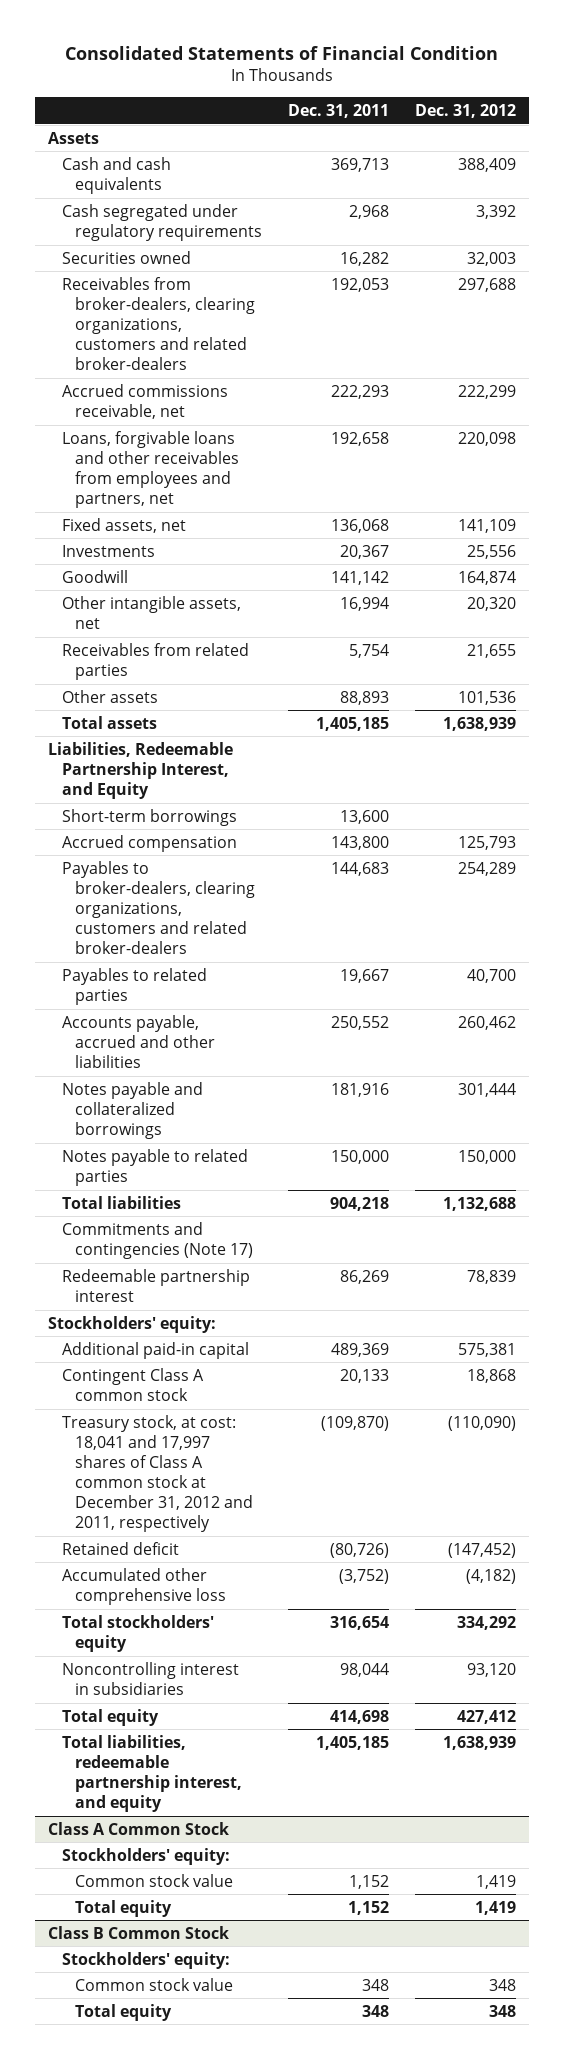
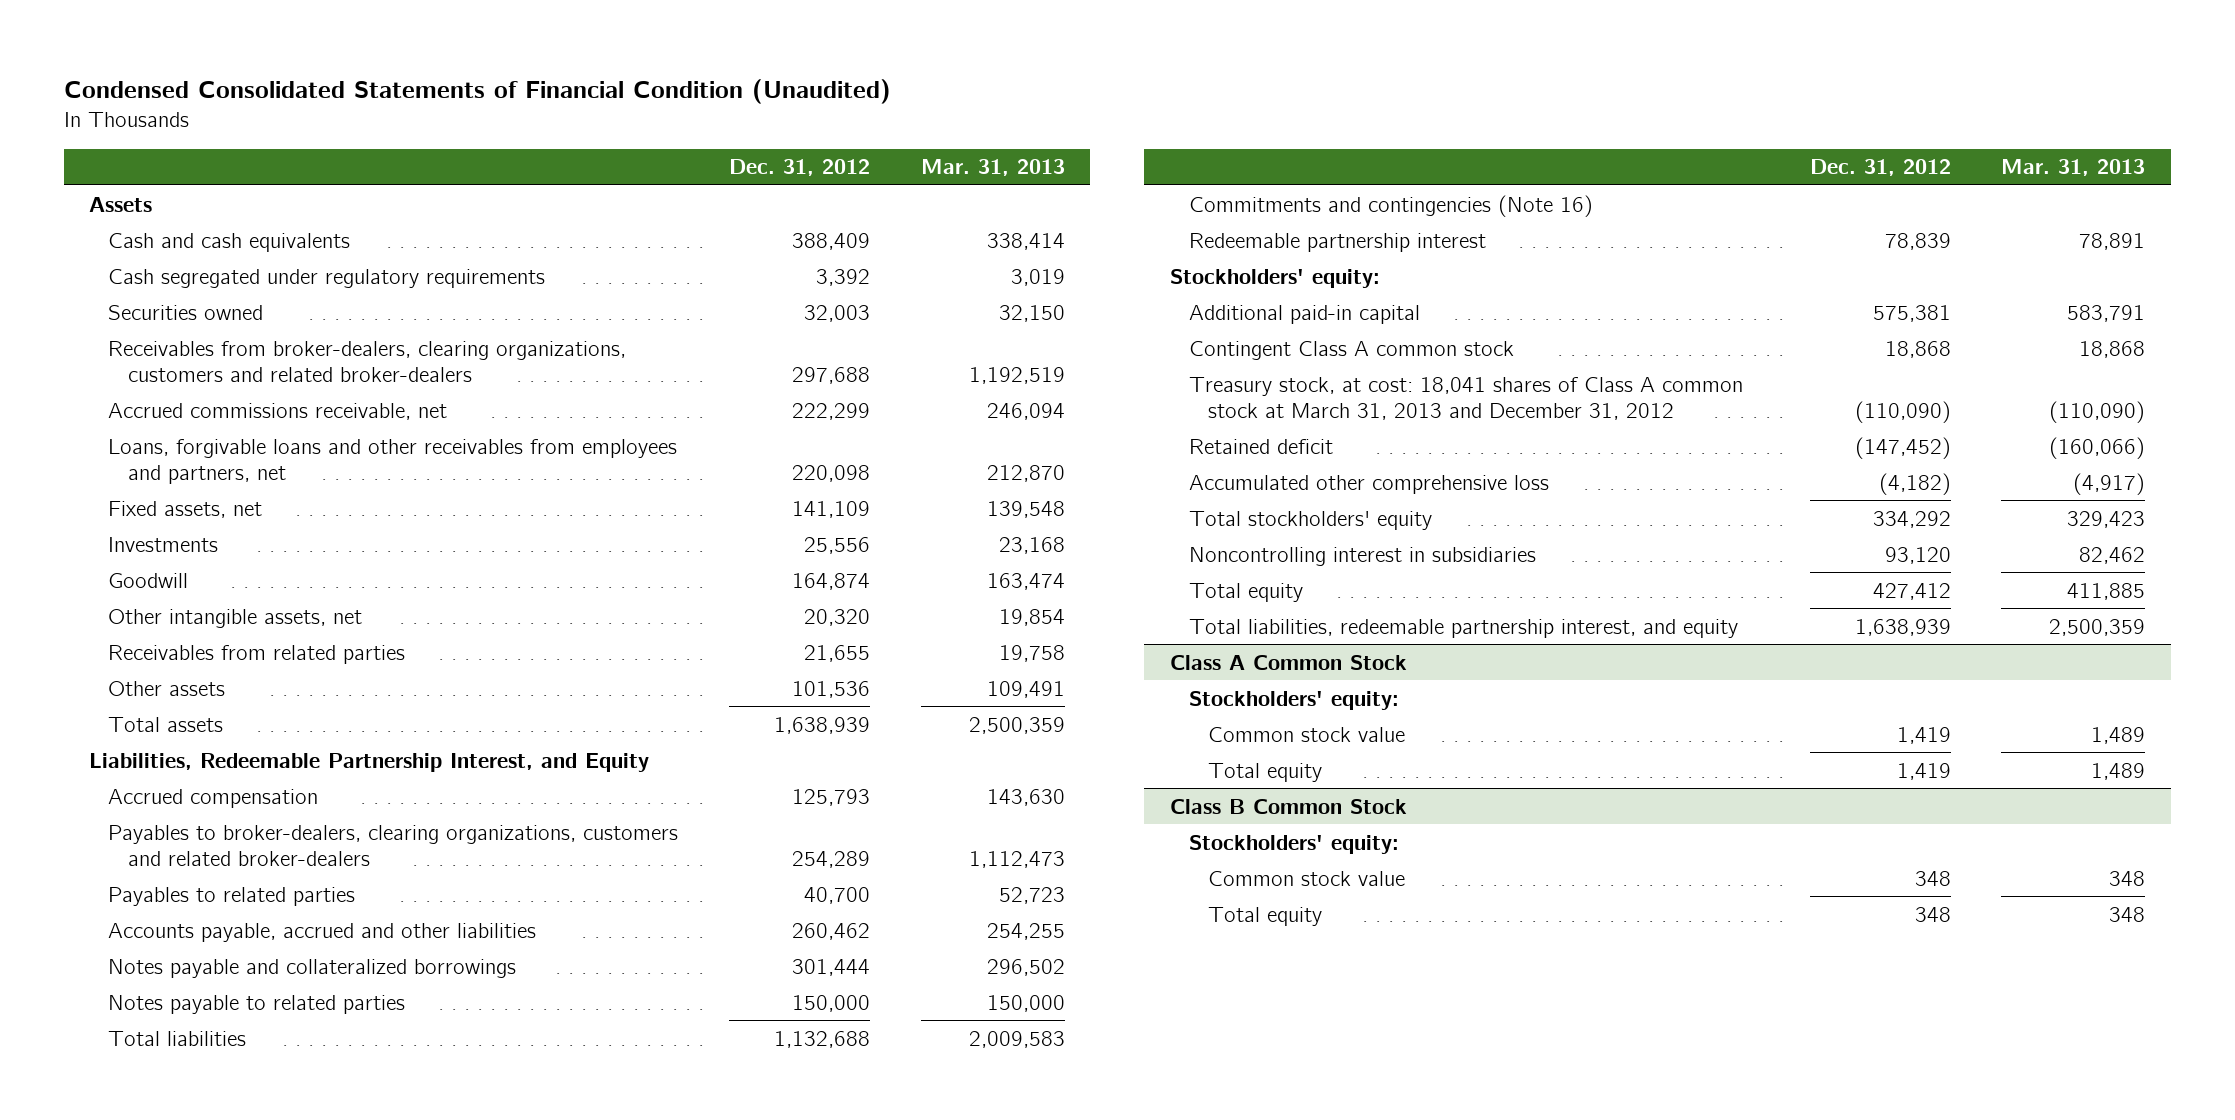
[64,45,498,60] Consolidated Statements of Financial Condition -> [63,78,891,104] Condensed Consolidated Statements of Financial Condition (Unaudited)
[287,104,389,119] Dec. 31, 2011 -> none
none -> [920,159,1065,177] Mar. 31, 2013
[61,808,237,826] Short-term borrowings -> none
[61,1221,254,1259] Commitments and contingencies (Note 17) -> [1188,194,1593,217] Commitments and contingencies (Note 16)
[61,1414,254,1533] Treasury stock, at cost: 18,041 and 17,997 shares of Class A common stock at December 31, 2012 and 2011, respectively -> [1188,376,1743,420] Treasury stock, at cost: 18,041 shares of Class A common stock at March 31, 2013 and December 31, 2012

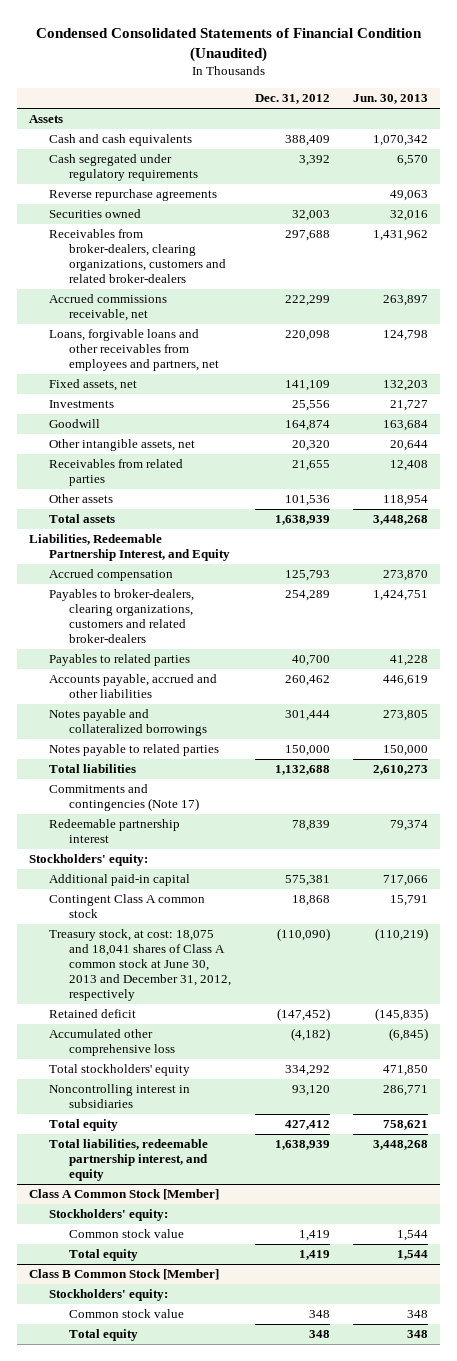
[920,159,1065,177] Mar. 31, 2013 -> none
none -> [353,94,429,105] Jun. 30, 2013
none -> [49,189,218,202] Reverse repurchase agreements
[1188,194,1593,217] Commitments and contingencies (Note 16) -> [49,784,200,812] Commitments and contingencies (Note 17)
[1188,376,1743,420] Treasury stock, at cost: 18,041 shares of Class A common stock at March 31, 2013 and December 31, 2012 -> [49,929,232,1002] Treasury stock, at cost: 18,075 and 18,041 shares of Class A common stock at June 30, 2013 and December 31, 2012, respectively
[1169,654,1407,670] Class A Common Stock -> [29,1189,220,1201] Class A Common Stock [Member]
[1169,798,1407,814] Class B Common Stock -> [29,1269,220,1281] Class B Common Stock [Member]

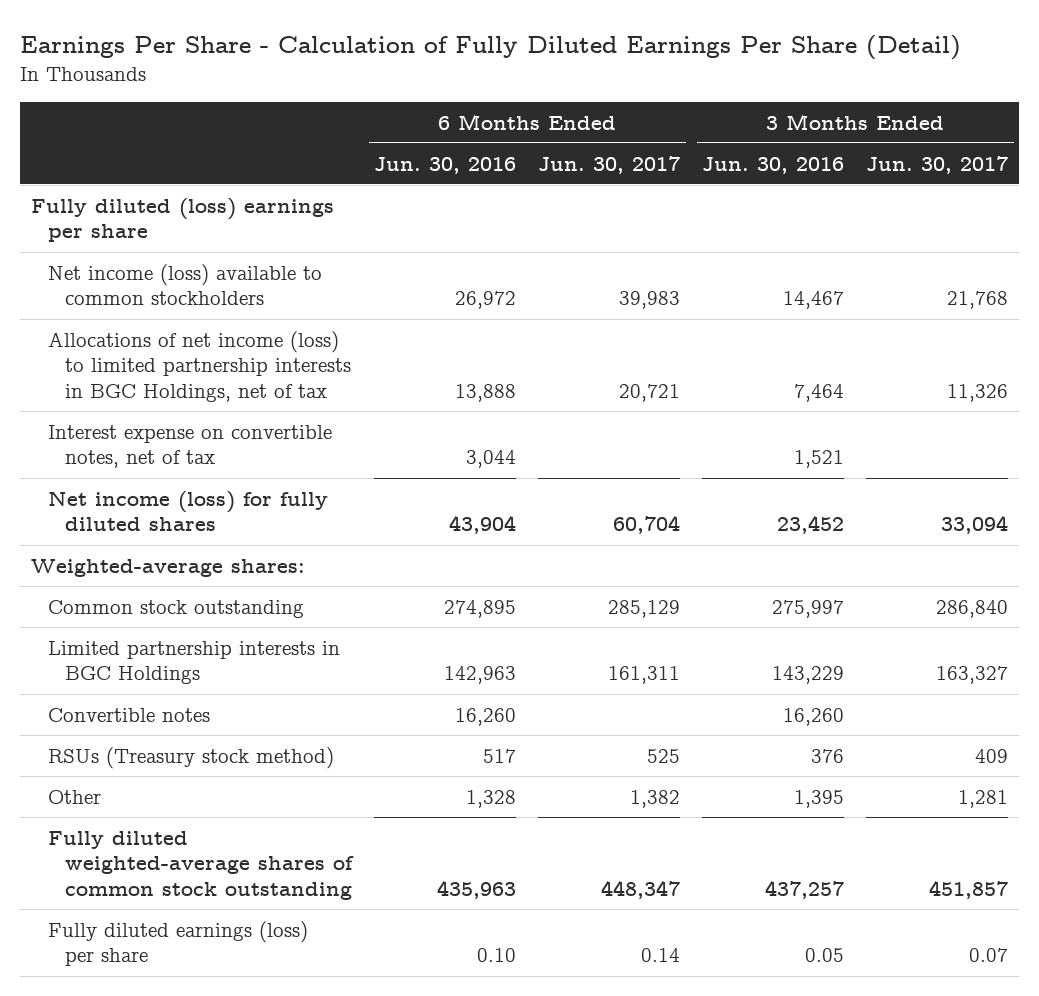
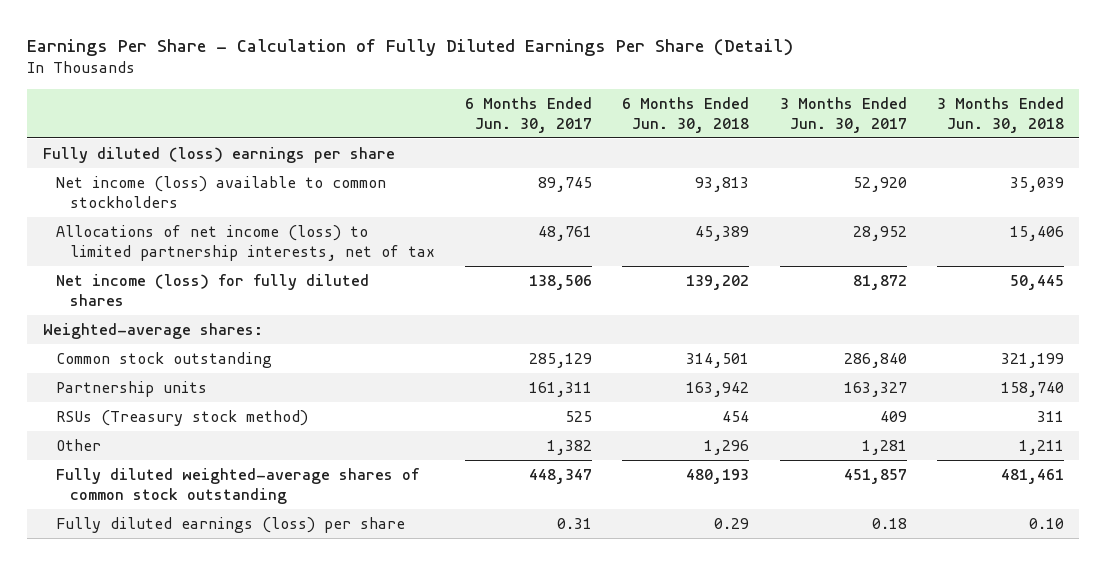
[374,156,517,174] Jun. 30, 2016 -> none
[702,156,845,174] Jun. 30, 2016 -> none
none -> [622,96,750,133] 6 Months Ended Jun. 30, 2018
none -> [936,96,1064,133] 3 Months Ended Jun. 30, 2018
[48,424,333,469] Interest expense on convertible notes, net of tax -> none
[619,291,681,310] 39,983 -> [538,176,593,192] 89,745
[947,291,1009,310] 21,768 -> [852,176,907,192] 52,920
[48,330,352,403] Allocations of net income (loss) to limited partnership interests in BGC Holdings, net of tax -> [56,224,435,261] Allocations of net income (loss) to limited partnership interests, net of tax
[619,384,681,403] 20,721 -> [538,225,593,241] 48,761
[947,384,1009,403] 11,326 -> [852,225,907,241] 28,952
[613,515,681,535] 60,704 -> [529,274,593,290] 138,506
[941,515,1009,535] 33,094 -> [852,274,907,290] 81,872
[48,707,211,722] Convertible notes -> none
[48,640,341,685] Limited partnership interests in BGC Holdings -> [56,380,208,397] Partnership units
[641,948,681,963] 0.14 -> [557,517,593,529] 0.31
[969,948,1009,963] 0.07 -> [871,517,907,529] 0.18

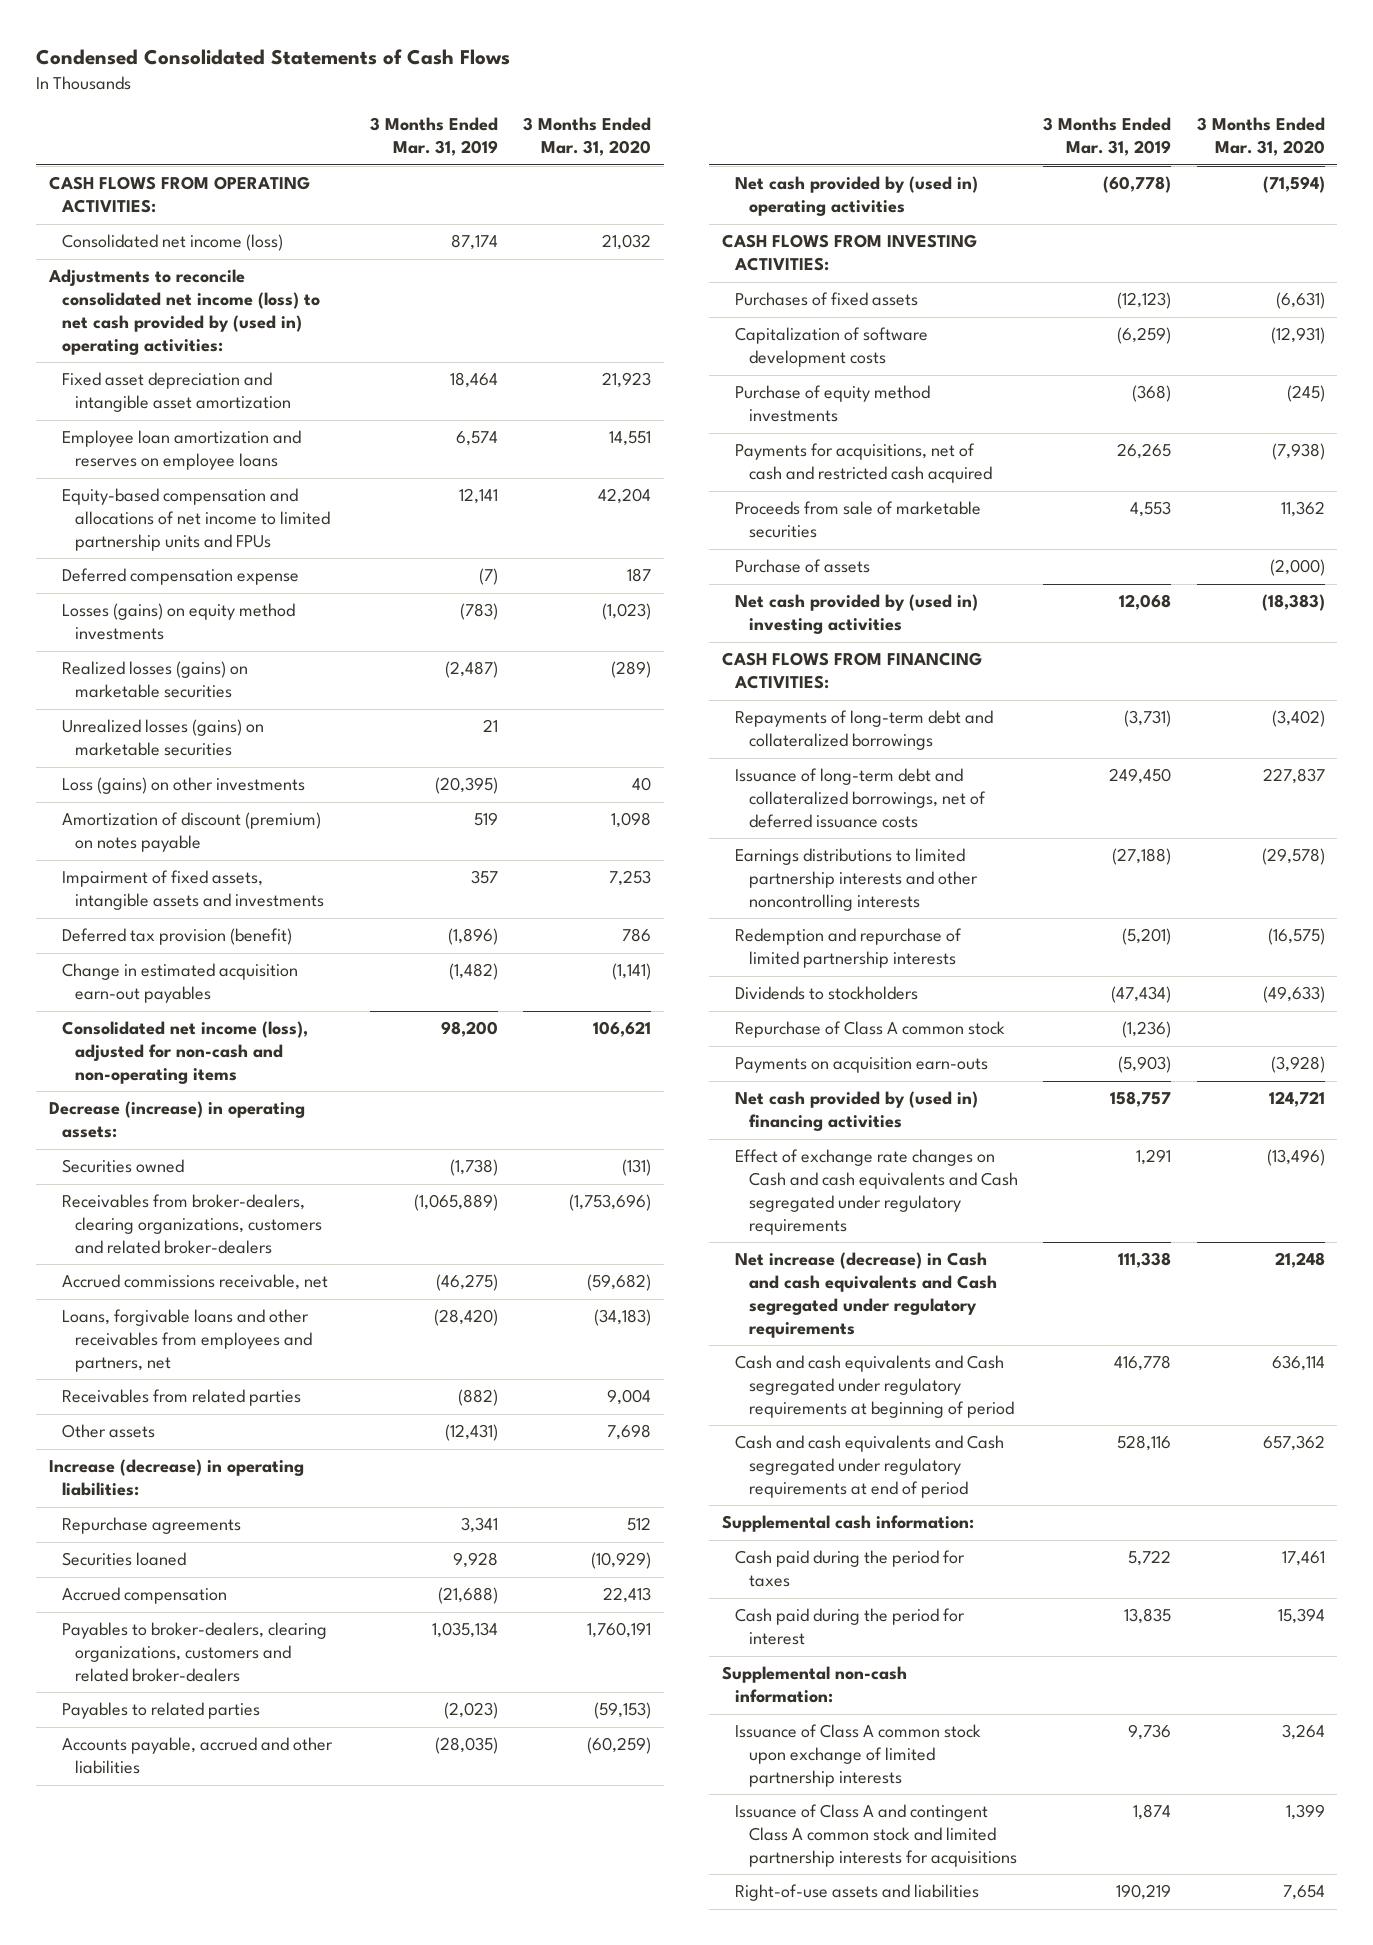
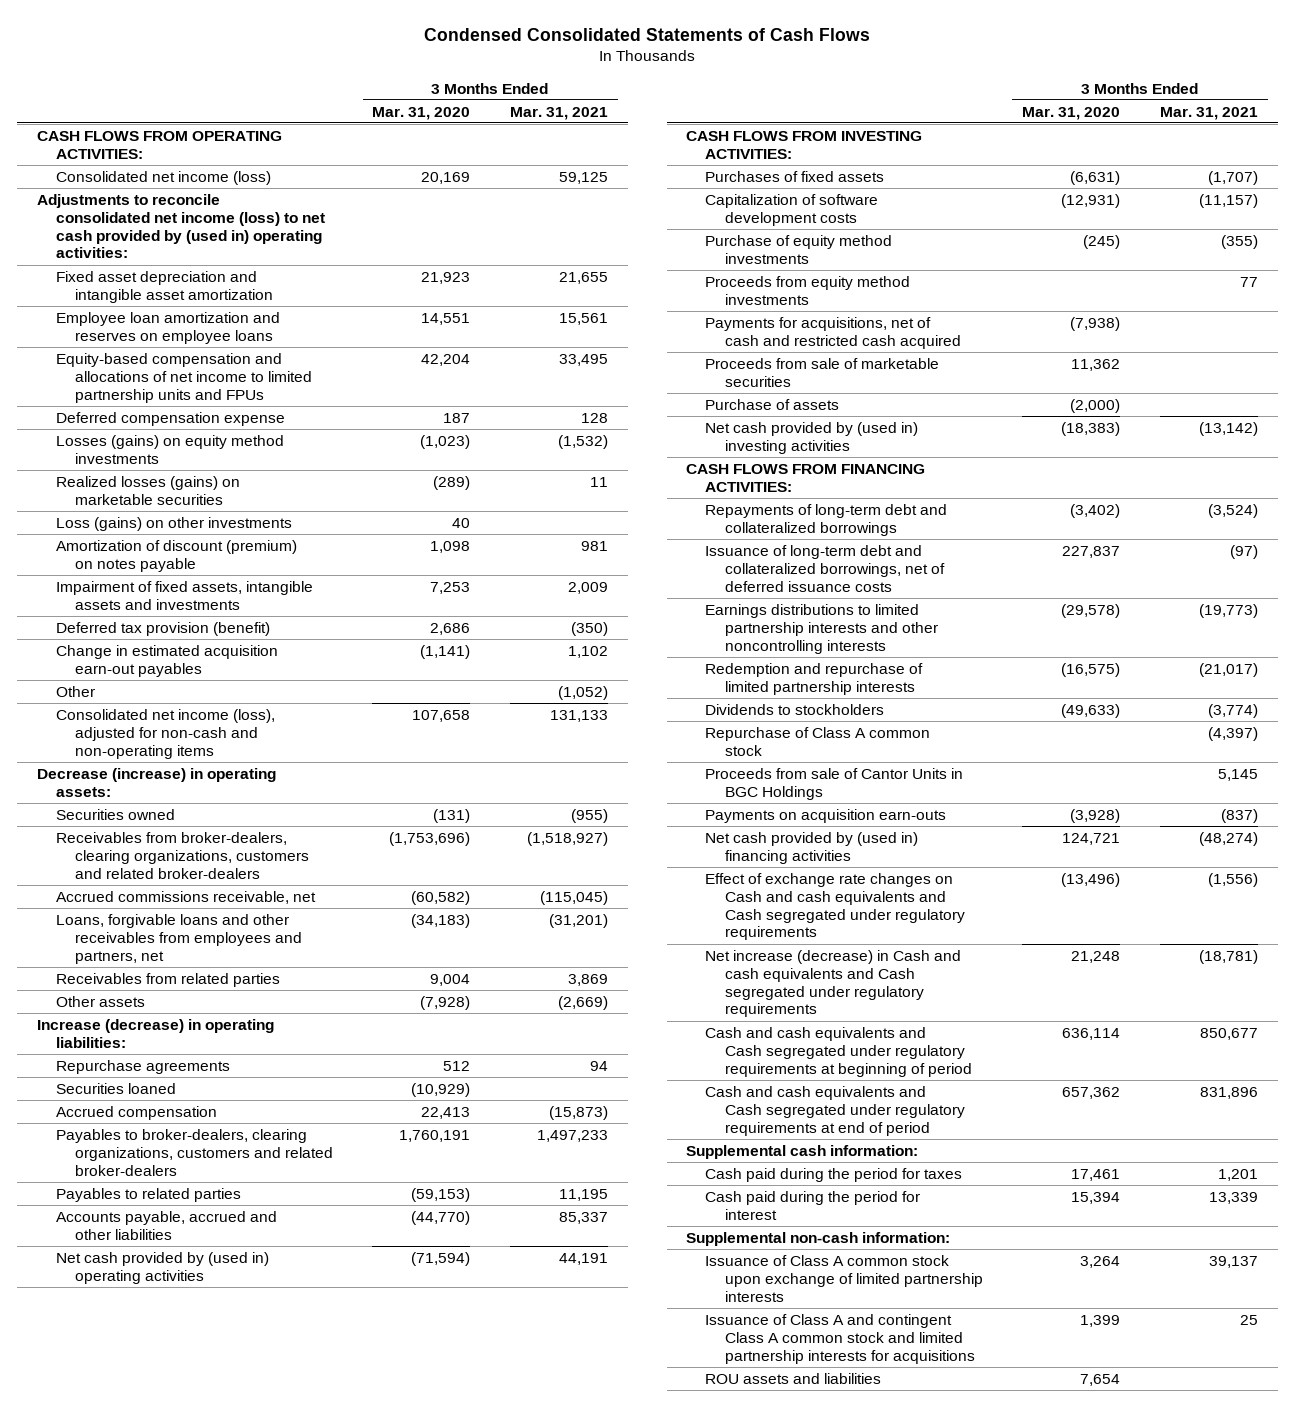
[369,117,498,157] 3 Months Ended Mar. 31, 2019 -> none
none -> [510,106,609,120] Mar. 31, 2021
[602,234,652,251] 21,032 -> [421,171,471,184] 20,169
[62,719,265,757] Unrealized losses (gains) on marketable securities -> none
[622,928,652,943] 786 -> [430,622,471,635] 2,686
none -> [55,685,95,697] Other
[593,1021,652,1038] 106,621 -> [412,709,471,722] 107,658
[587,1274,652,1292] (59,682) -> [411,890,471,905] (60,582)
[607,1424,652,1441] 7,698 -> [420,995,471,1010] (7,928)
[587,1737,652,1755] (60,259) -> [411,1210,471,1225] (44,770)
none -> [705,275,911,305] Proceeds from equity method investments
none -> [705,767,964,800] Proceeds from sale of Cantor Units in BGC Holdings
[735,1884,980,1902] Right-of-use assets and liabilities -> [705,1372,882,1384] ROU assets and liabilities

